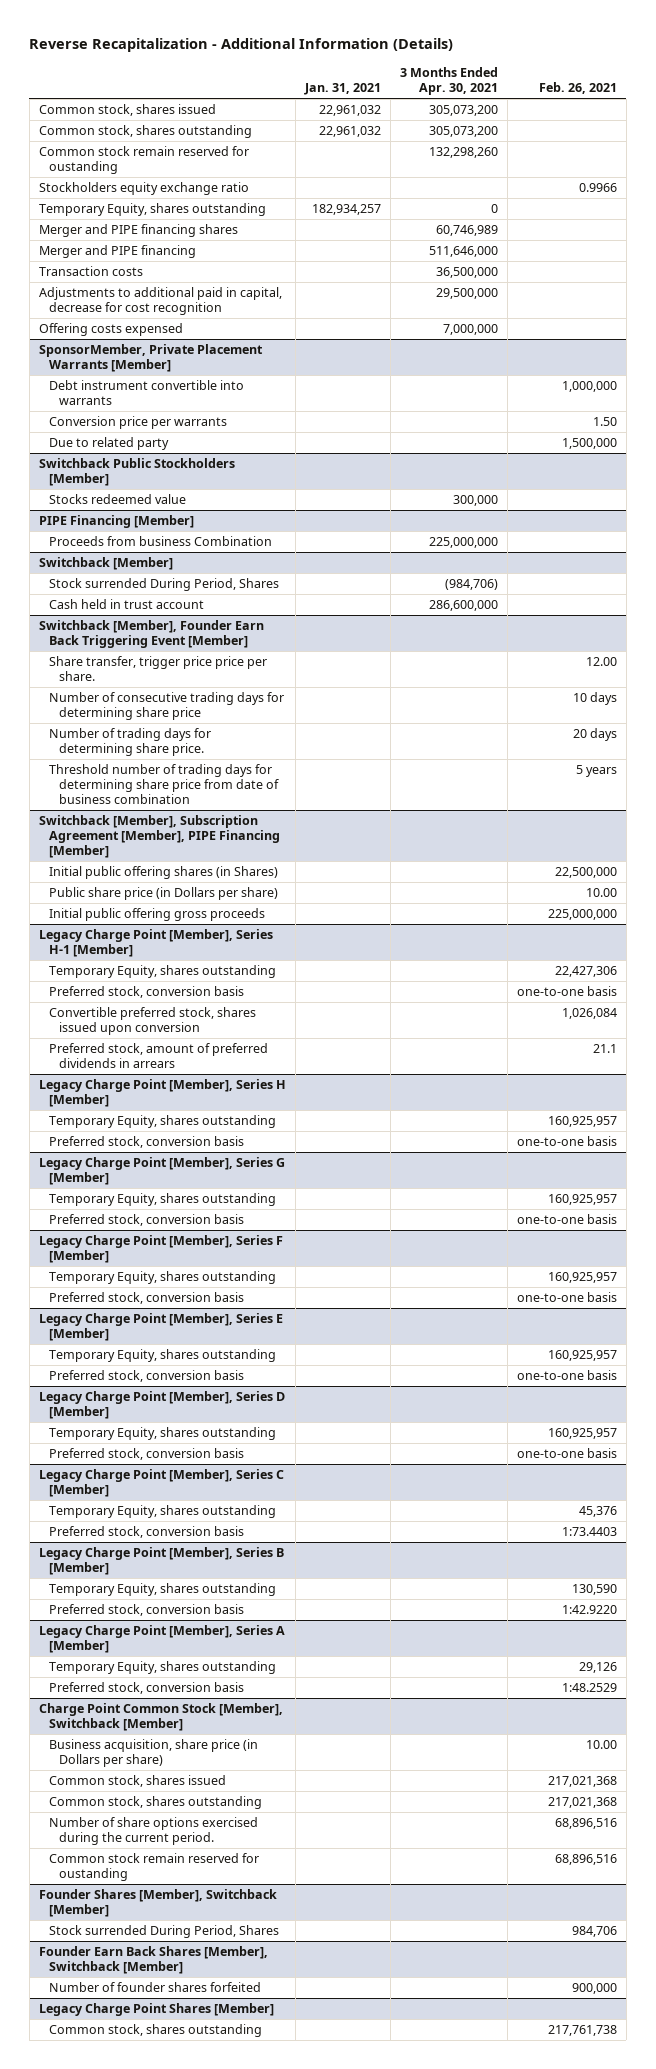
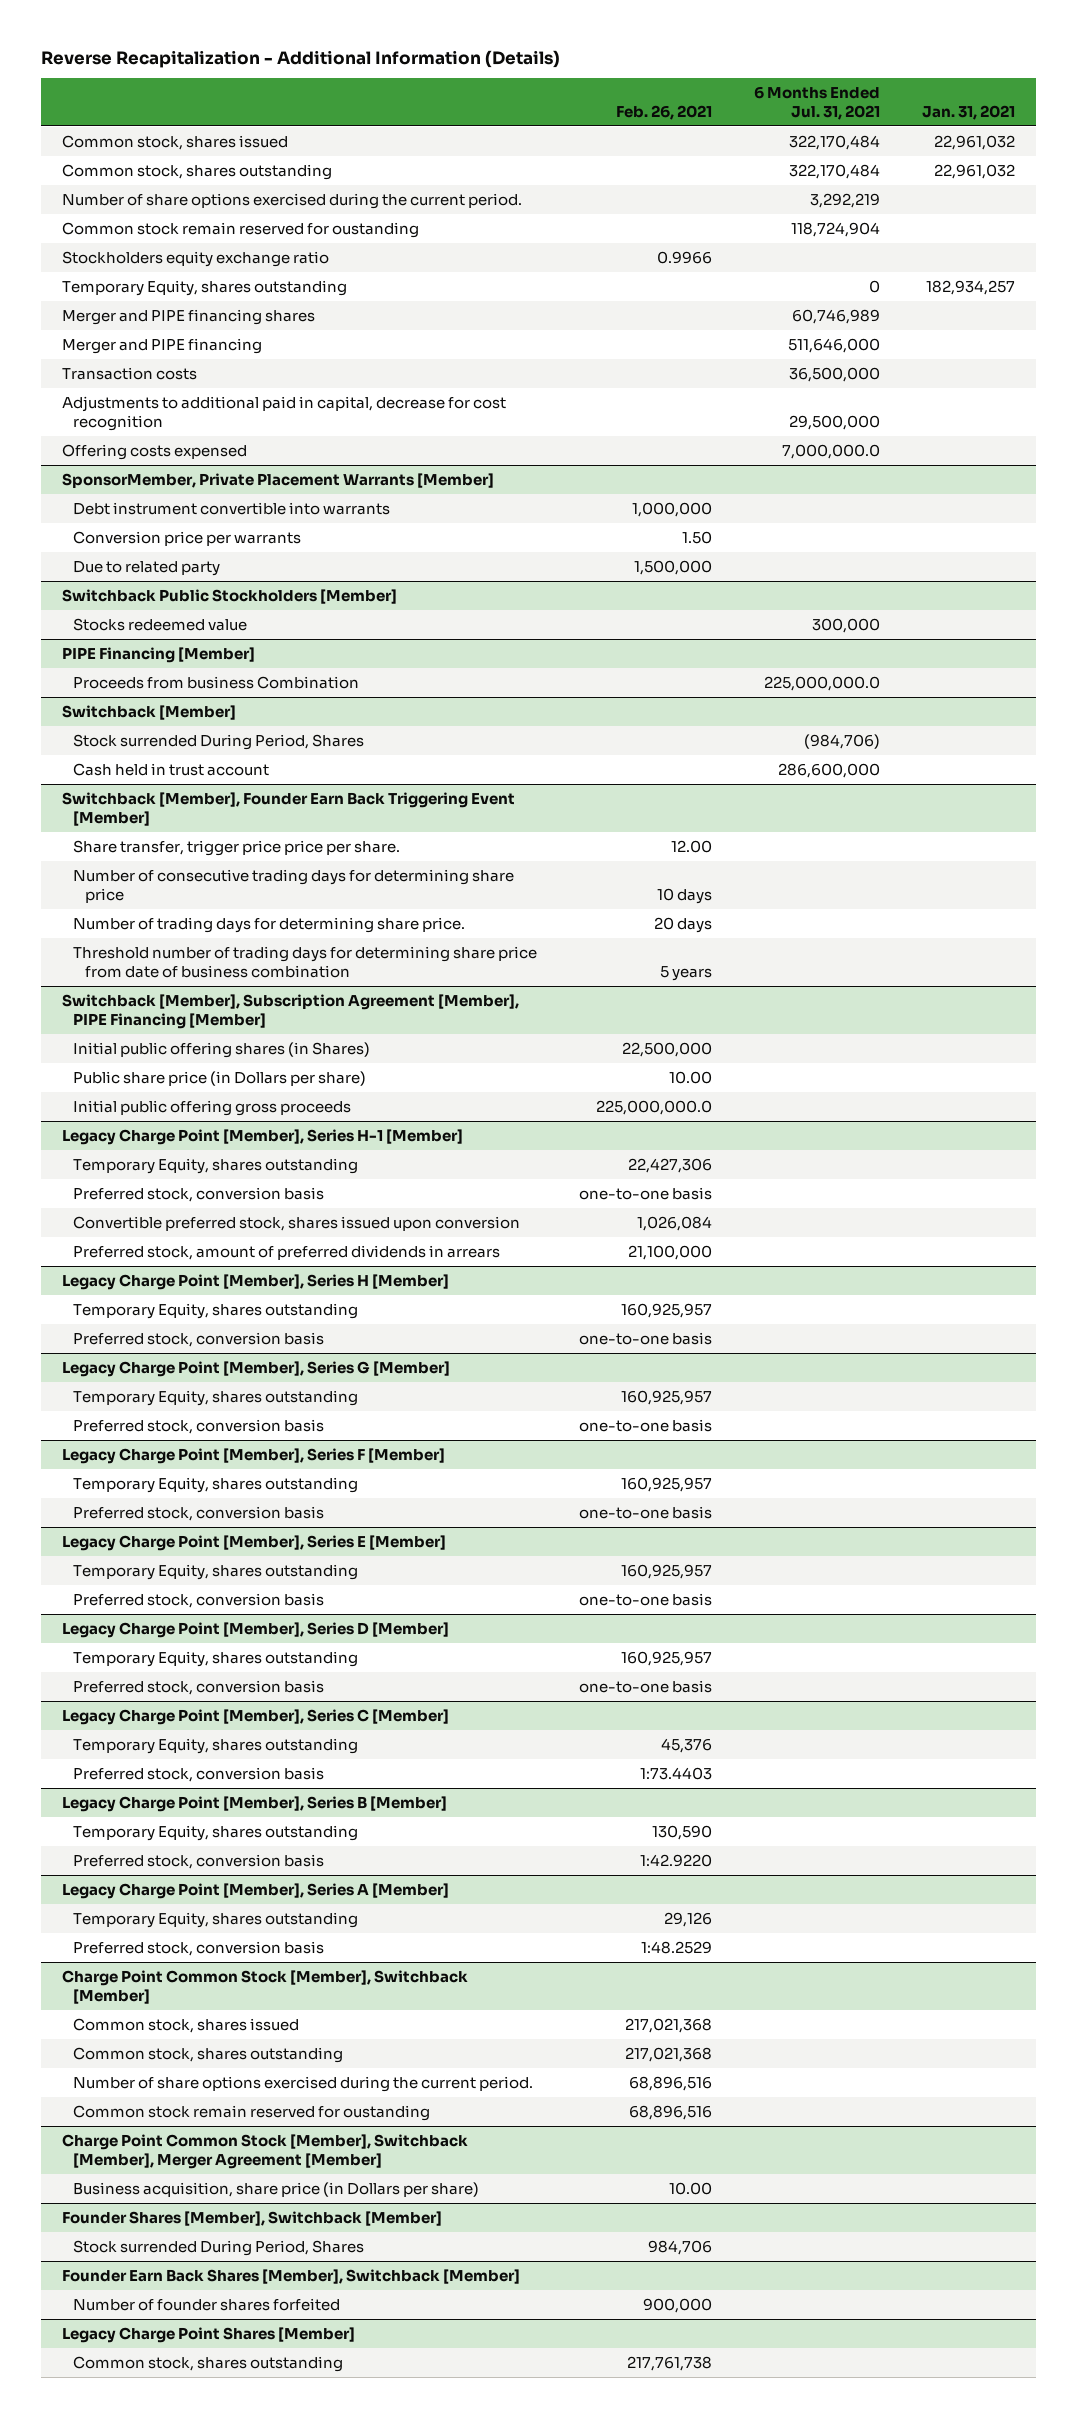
[399,67,498,96] 3 Months Ended Apr. 30, 2021 -> none
none -> [754,86,881,120] 6 Months Ended Jul. 31, 2021
none -> [61,192,522,209] Number of share options exercised during the current period.
[547,909,617,921] 225,000,000 -> [596,1099,713,1115] 225,000,000.0
[592,1044,617,1054] 21.1 -> [628,1244,713,1260] 21,100,000
[49,1739,259,1768] Business acquisition, share price (in Dollars per share) -> none
none -> [61,2133,468,2169] Charge Point Common Stock [Member], Switchback [Member], Merger Agreement [Member]
none -> [73,2181,480,2197] Business acquisition, share price (in Dollars per share)

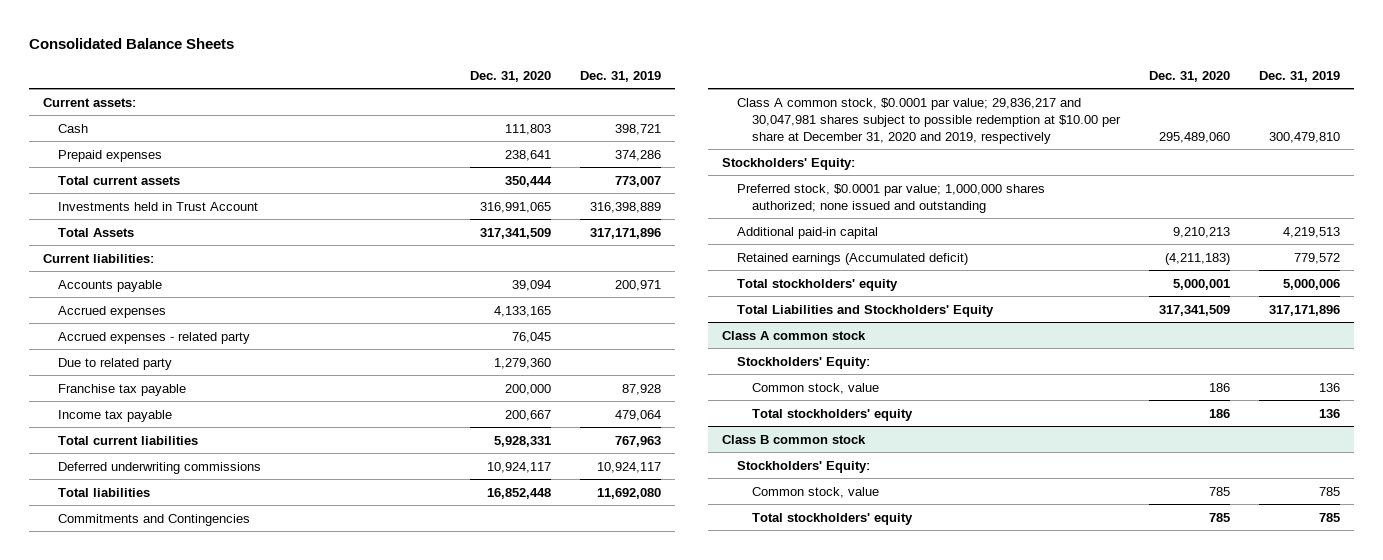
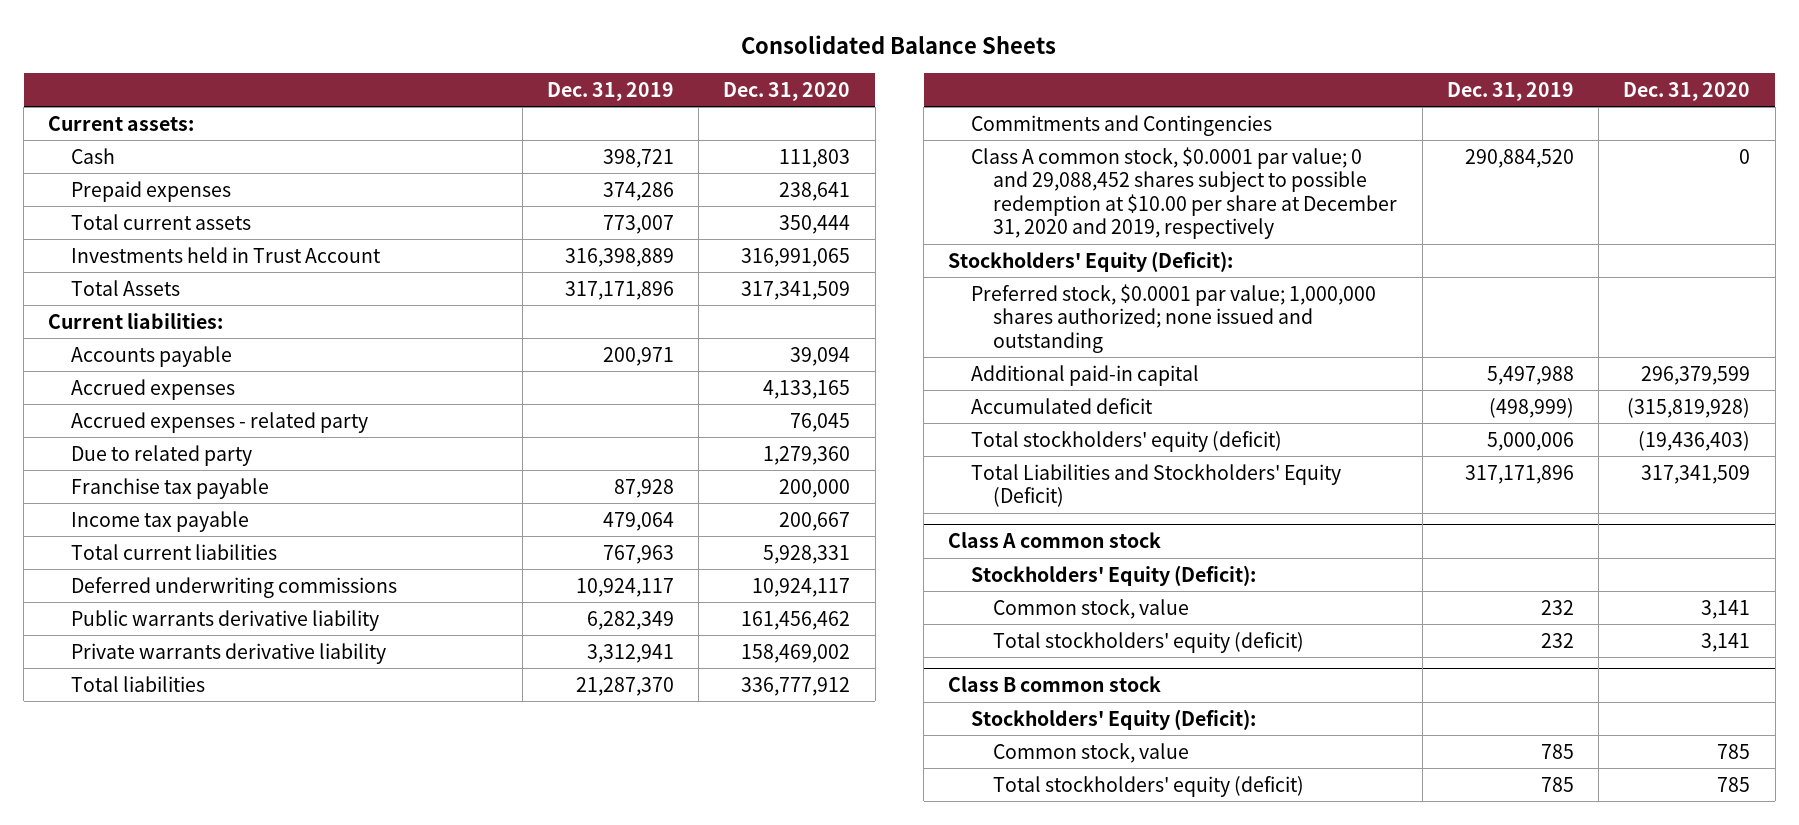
none -> [70,609,379,631] Public warrants derivative liability
none -> [70,642,386,664] Private warrants derivative liability
[486,487,551,499] 16,852,448 -> [741,676,851,696] 336,777,912
[596,487,661,499] 11,692,080 -> [575,676,674,696] 21,287,370
[737,97,1122,144] Class A common stock, $0.0001 par value; 29,836,217 and 30,047,981 shares subject to possible redemption at $10.00 per share at December 31, 2020 and 2019, respectively -> [970,146,1398,239] Class A common stock, $0.0001 par value; 0 and 29,088,452 shares subject to possible redemption at $10.00 per share at December 31, 2020 and 2019, respectively
[1159,131,1231,143] 295,489,060 -> [1739,148,1751,164] 0
[1268,131,1340,143] 300,479,810 -> [1464,148,1574,168] 290,884,520
[722,157,856,170] Stockholders' Equity: -> [948,250,1234,272] Stockholders' Equity (Deficit):
[737,183,1046,213] Preferred stock, $0.0001 par value; 1,000,000 shares authorized; none issued and outstanding -> [970,283,1376,353] Preferred stock, $0.0001 par value; 1,000,000 shares authorized; none issued and outstanding
[1173,226,1231,238] 9,210,213 -> [1641,365,1751,385] 296,379,599
[1282,226,1340,238] 4,219,513 -> [1486,365,1574,385] 5,497,988
[737,252,969,265] Retained earnings (Accumulated deficit) -> [970,397,1153,414] Accumulated deficit
[1165,252,1231,265] (4,211,183) -> [1627,397,1751,418] (315,819,928)
[1293,252,1340,264] 779,572 -> [1488,397,1574,418] (498,999)
[737,278,899,291] Total stockholders' equity -> [970,430,1282,452] Total stockholders' equity (deficit)
[1173,278,1231,290] 5,000,001 -> [1638,430,1751,451] (19,436,403)
[737,304,995,317] Total Liabilities and Stockholders' Equity -> [970,463,1341,508] Total Liabilities and Stockholders' Equity (Deficit)
[737,356,871,369] Stockholders' Equity: -> [970,564,1256,586] Stockholders' Equity (Deficit):
[1209,382,1231,392] 186 -> [1701,599,1751,619] 3,141
[1318,382,1340,392] 136 -> [1540,599,1574,615] 232
[752,408,914,421] Total stockholders' equity -> [993,631,1305,653] Total stockholders' equity (deficit)
[1209,408,1231,418] 186 -> [1701,632,1751,652] 3,141
[1318,408,1340,418] 136 -> [1540,632,1574,648] 232
[737,460,871,473] Stockholders' Equity: -> [970,708,1256,730] Stockholders' Equity (Deficit):
[752,512,914,525] Total stockholders' equity -> [993,775,1305,797] Total stockholders' equity (deficit)

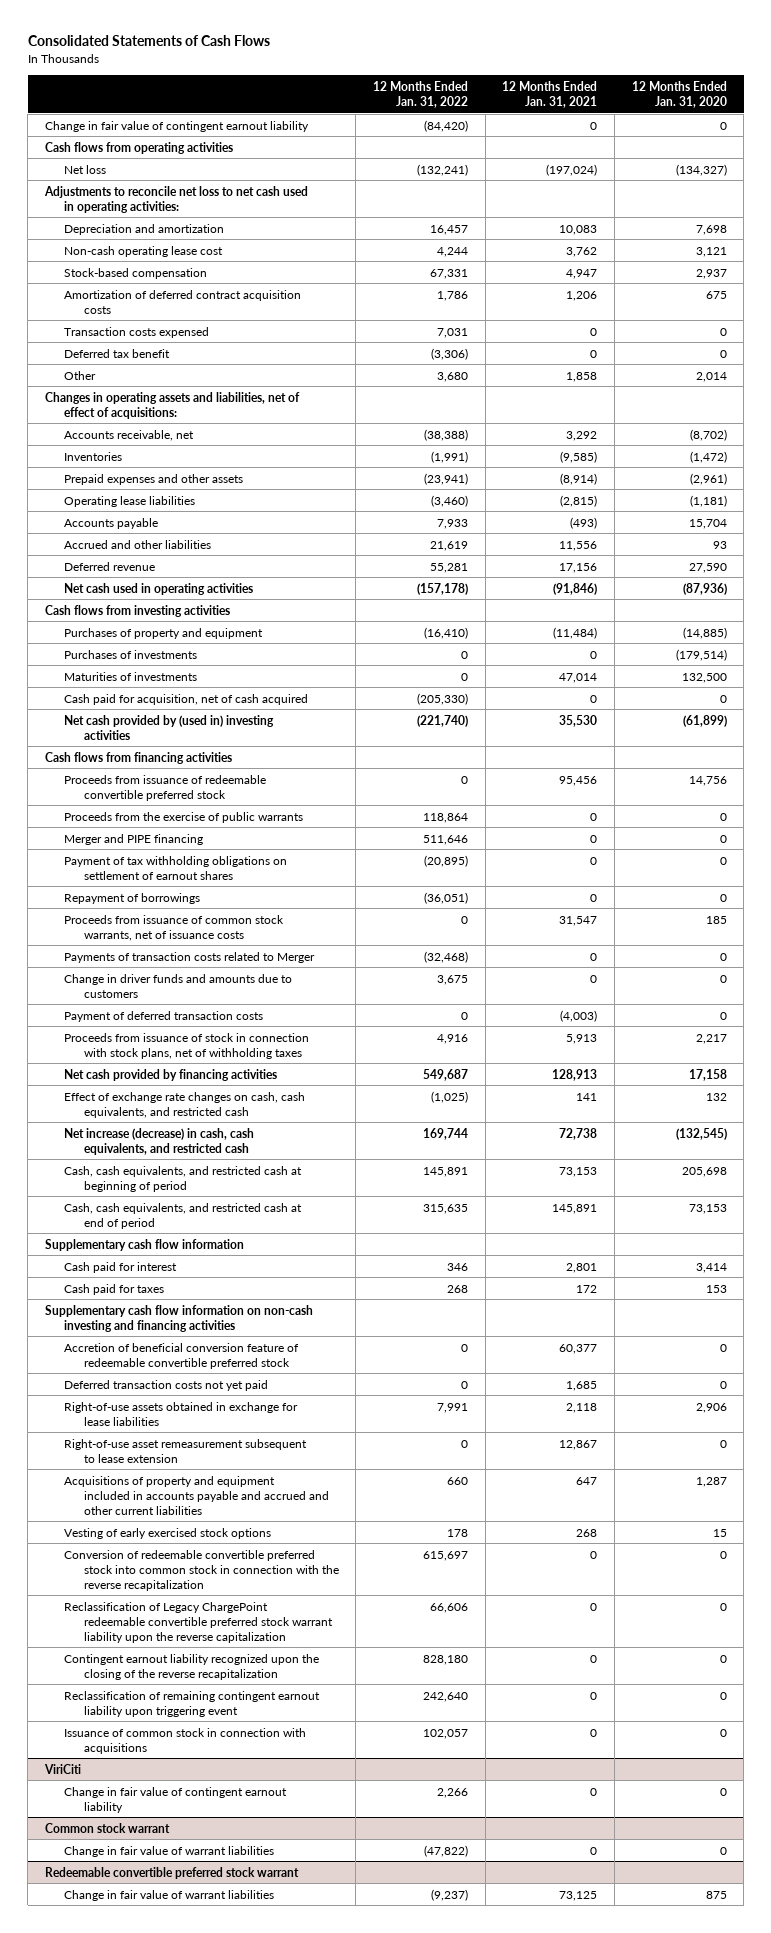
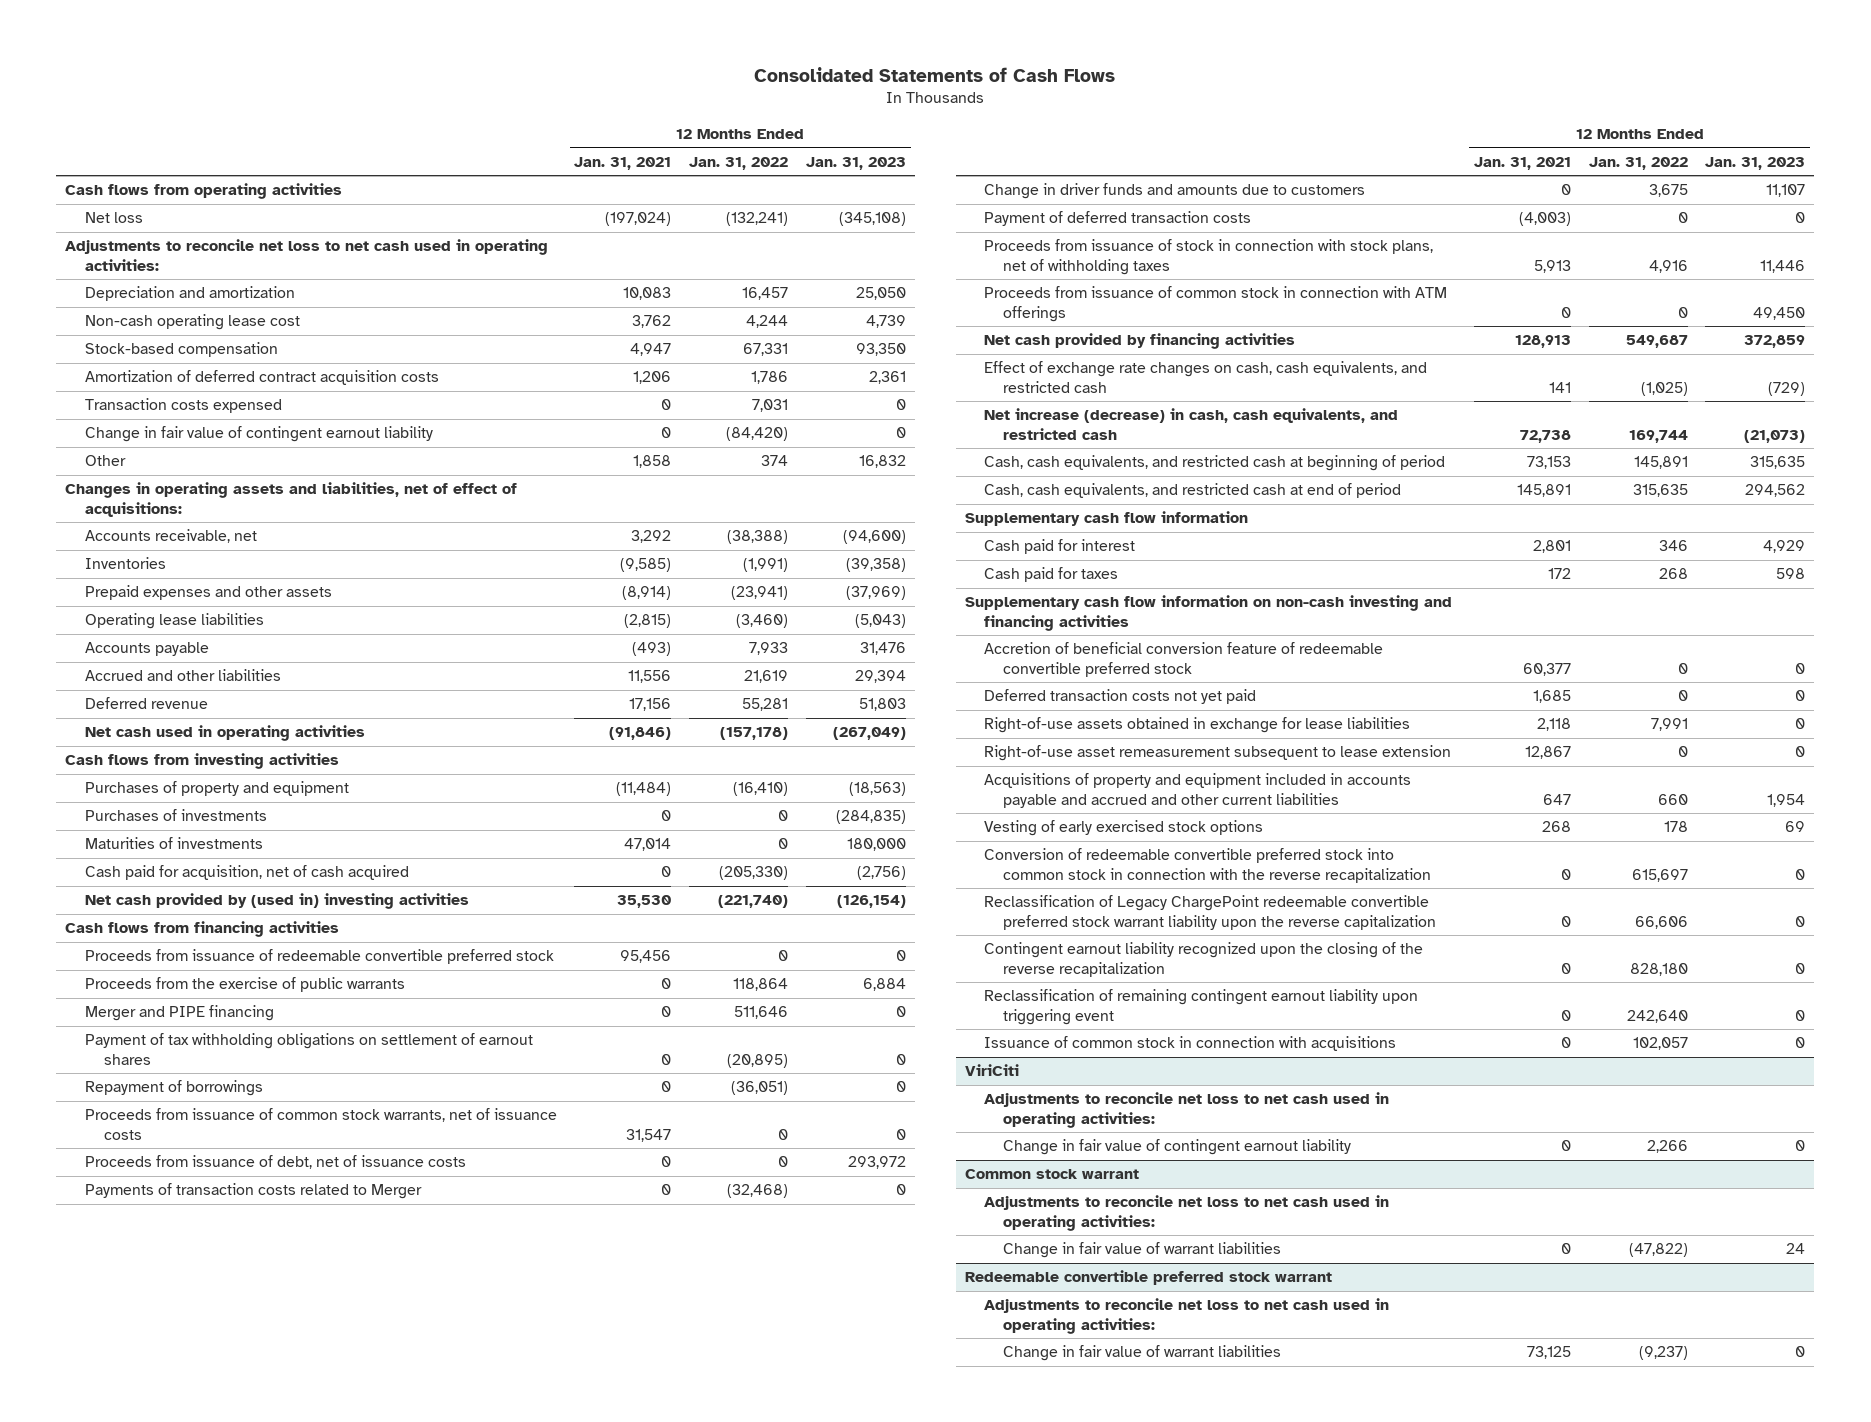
[631,80,727,108] 12 Months Ended Jan. 31, 2020 -> none
none -> [806,156,907,170] Jan. 31, 2023
[64,348,171,358] Deferred tax benefit -> none
[44,120,309,132] Change in fair value of contingent earnout liability -> [84,426,433,443] Change in fair value of contingent earnout liability
[436,371,468,382] 3,680 -> [761,455,789,467] 374
none -> [84,1155,466,1170] Proceeds from issuance of debt, net of issuance costs
none -> [983,286,1447,322] Proceeds from issuance of common stock in connection with ATM offerings
none -> [983,1092,1389,1128] Adjustments to reconcile net loss to net cash used in operating activities:
none -> [983,1195,1389,1231] Adjustments to reconcile net loss to net cash used in operating activities:
none -> [983,1298,1389,1334] Adjustments to reconcile net loss to net cash used in operating activities:

